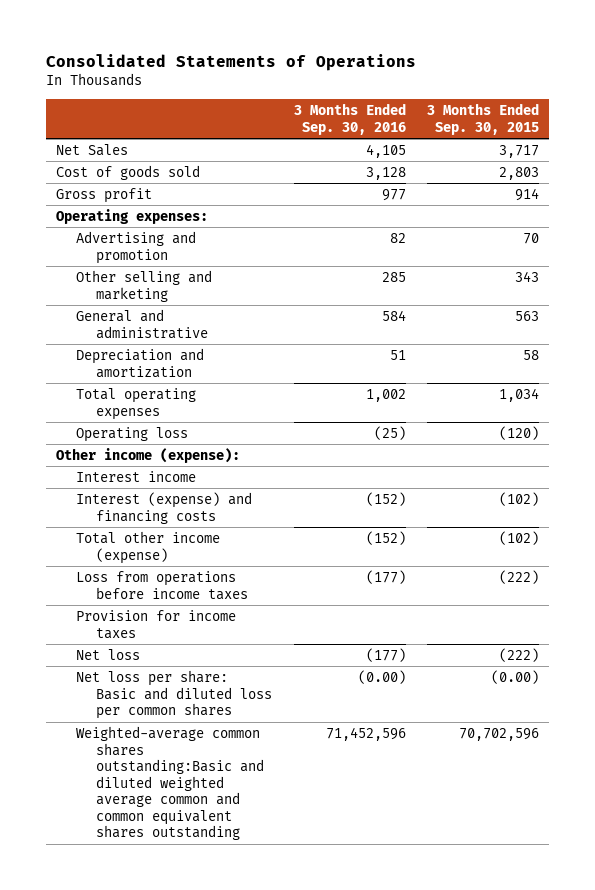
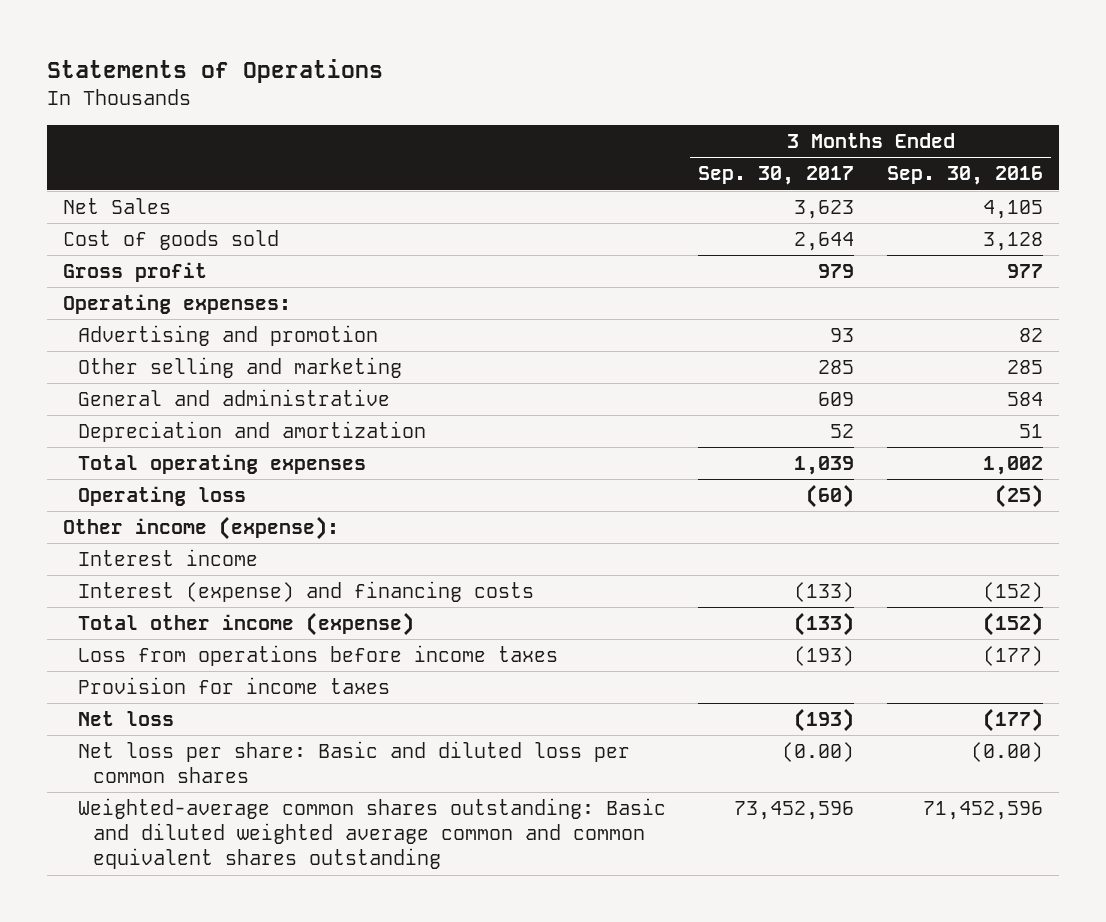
[45,53,416,71] Consolidated Statements of Operations -> [46,58,383,83] Statements of Operations
[426,102,539,135] 3 Months Ended Sep. 30, 2015 -> none
none -> [698,166,855,186] Sep. 30, 2017
[76,726,265,841] Weighted-average common shares outstanding:Basic and diluted weighted average common and common equivalent shares outstanding -> [77,798,666,870] Weighted-average common shares outstanding: Basic and diluted weighted average common and common equivalent shares outstanding

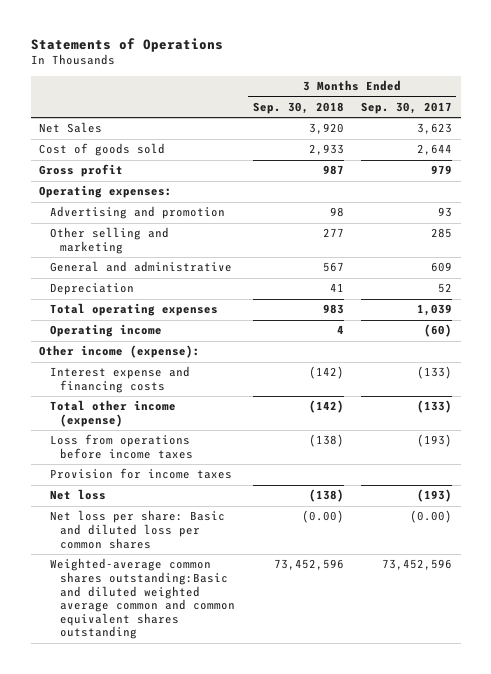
[886,166,1043,186] Sep. 30, 2016 -> none
none -> [252,101,344,114] Sep. 30, 2018
[77,421,426,443] Depreciation and amortization -> [49,283,134,296] Depreciation
[77,486,246,507] Operating loss -> [49,324,162,338] Operating income
[77,549,258,567] Interest income -> none
[77,581,534,603] Interest (expense) and financing costs -> [49,366,190,393] Interest expense and financing costs
[77,798,666,870] Weighted-average common shares outstanding: Basic and diluted weighted average common and common equivalent shares outstanding -> [49,558,236,640] Weighted-average common shares outstanding:Basic and diluted weighted average common and common equivalent shares outstanding

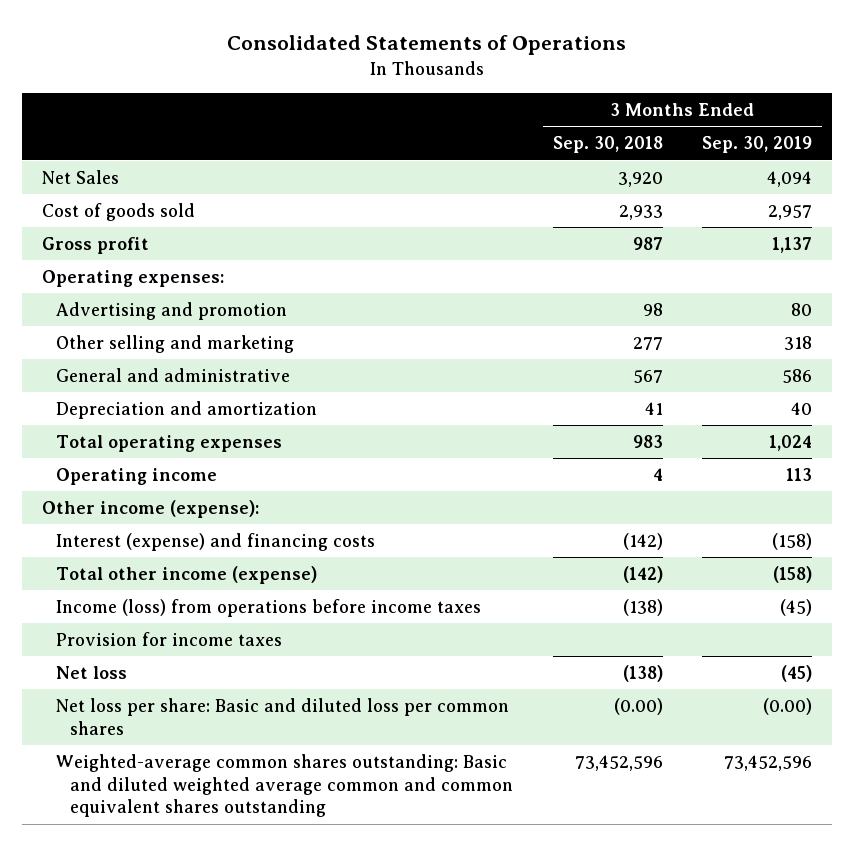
[30,37,223,52] Statements of Operations -> [227,35,627,56] Consolidated Statements of Operations
[360,101,452,114] Sep. 30, 2017 -> none
none -> [702,136,813,154] Sep. 30, 2019
[49,283,134,296] Depreciation -> [56,400,318,419] Depreciation and amortization
[49,366,190,393] Interest expense and financing costs -> [56,532,376,551] Interest (expense) and financing costs
[49,434,194,459] Loss from operations before income taxes -> [56,598,482,617] Income (loss) from operations before income taxes
[49,558,236,640] Weighted-average common shares outstanding:Basic and diluted weighted average common and common equivalent shares outstanding -> [56,753,513,818] Weighted-average common shares outstanding: Basic and diluted weighted average common and common equivalent shares outstanding

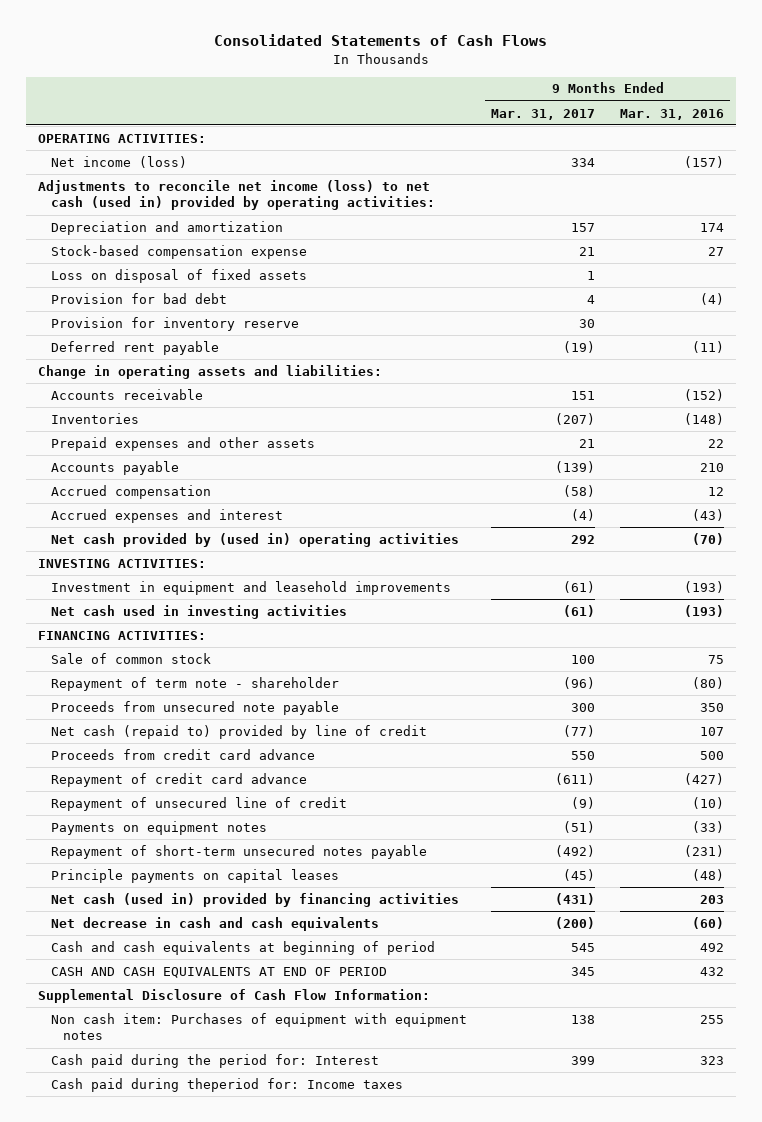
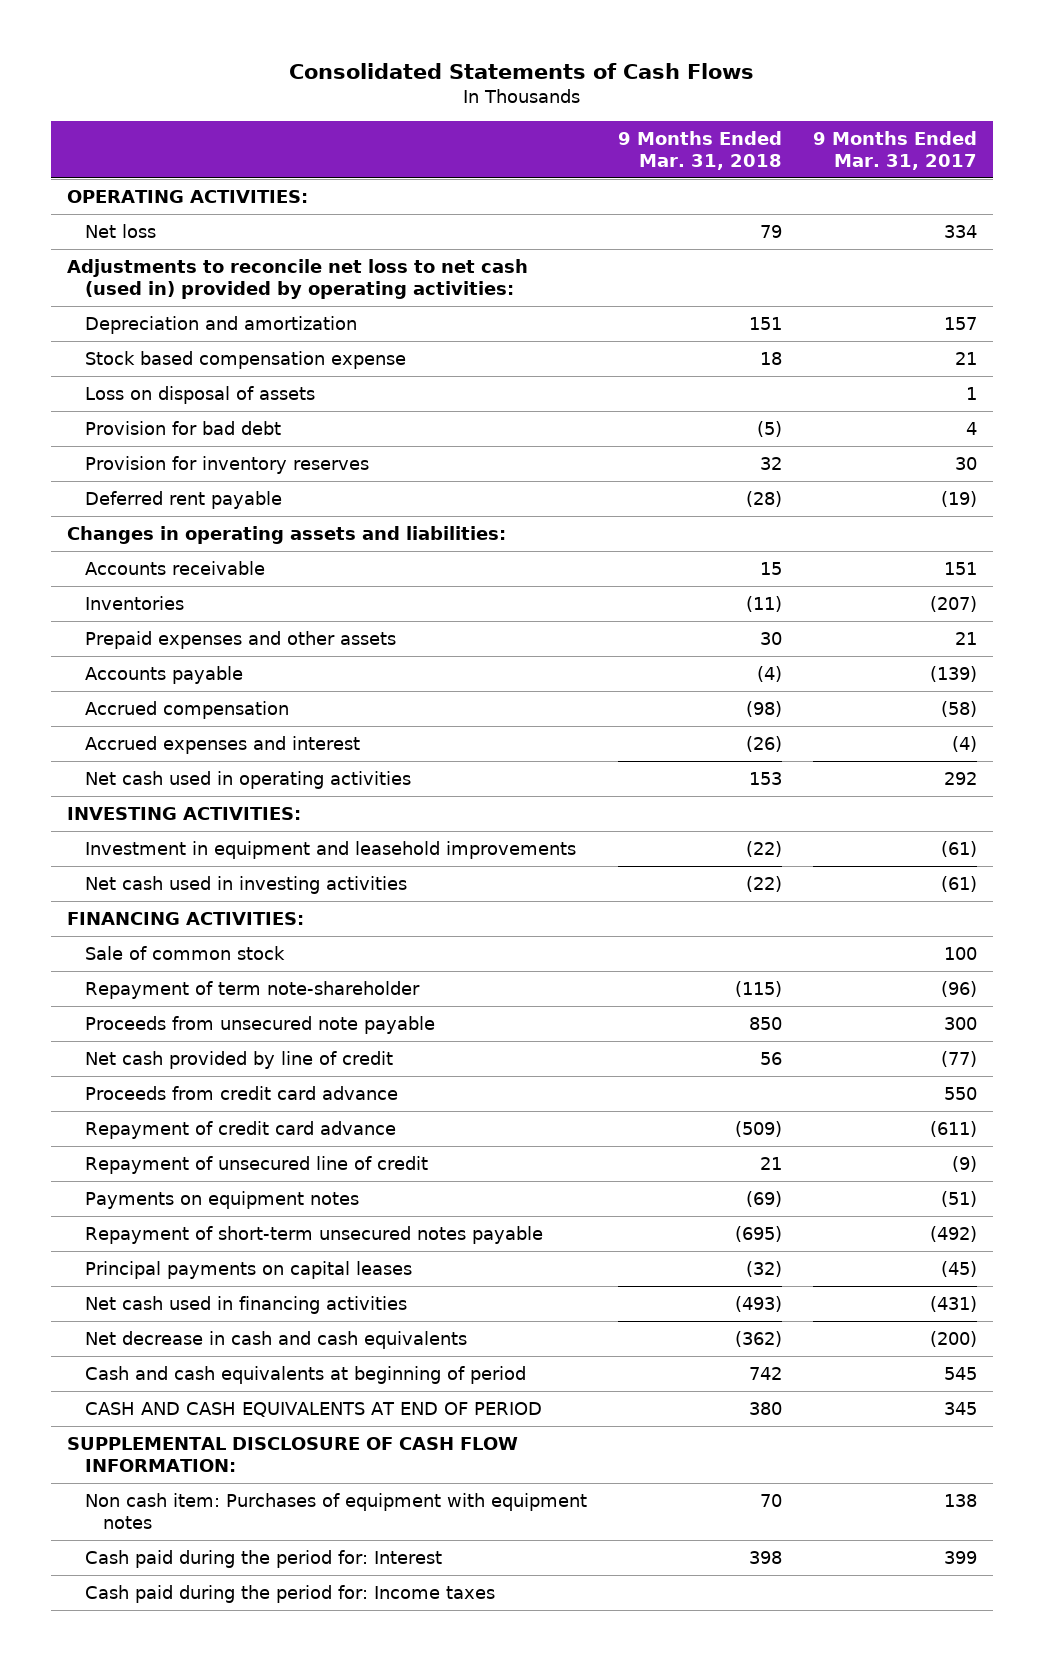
[619,108,724,120] Mar. 31, 2016 -> none
none -> [618,130,783,170] 9 Months Ended Mar. 31, 2018
[50,155,187,168] Net income (loss) -> [84,224,156,239] Net loss
[37,179,435,211] Adjustments to reconcile net income (loss) to net cash (used in) provided by operating activities: -> [66,259,528,300] Adjustments to reconcile net loss to net cash (used in) provided by operating activities:
[50,244,307,259] Stock-based compensation expense -> [84,351,406,370] Stock based compensation expense
[50,268,307,283] Loss on disposal of fixed assets -> [84,386,315,405] Loss on disposal of assets
[50,316,299,331] Provision for inventory reserve -> [84,456,369,475] Provision for inventory reserves
[37,364,382,379] Change in operating assets and liabilities: -> [66,526,506,545] Changes in operating assets and liabilities:
[50,532,459,547] Net cash provided by (used in) operating activities -> [84,771,411,790] Net cash used in operating activities
[50,676,339,691] Repayment of term note - shareholder -> [84,981,420,1000] Repayment of term note-shareholder
[50,724,427,739] Net cash (repaid to) provided by line of credit -> [84,1051,393,1070] Net cash provided by line of credit
[50,868,339,883] Principle payments on capital leases -> [84,1261,412,1280] Principal payments on capital leases
[50,892,459,907] Net cash (used in) provided by financing activities -> [84,1296,407,1315] Net cash used in financing activities
[37,988,430,1003] Supplemental Disclosure of Cash Flow Information: -> [66,1437,518,1473] SUPPLEMENTAL DISCLOSURE OF CASH FLOW INFORMATION:
[50,1077,403,1092] Cash paid during theperiod for: Income taxes -> [84,1585,495,1604] Cash paid during the period for: Income taxes

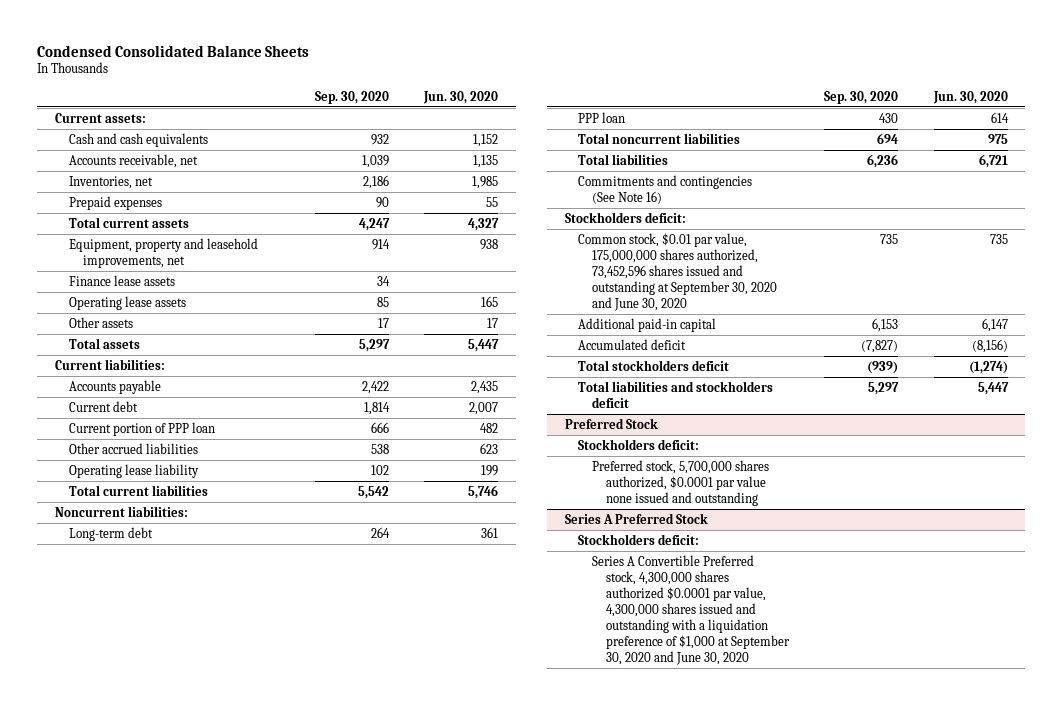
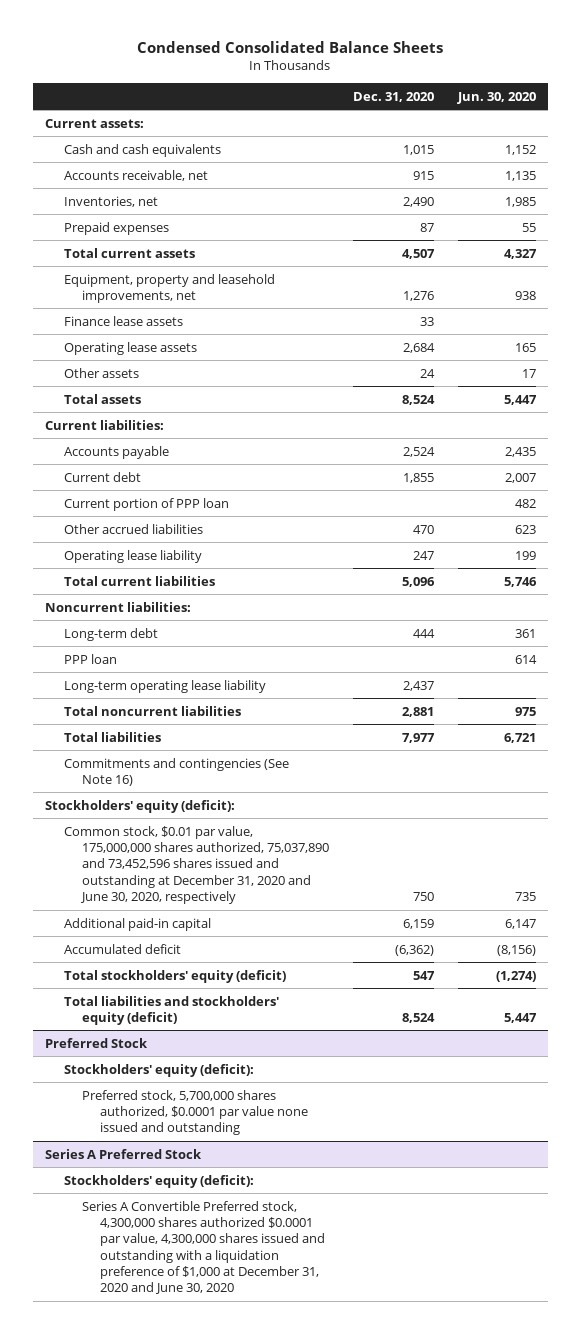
[314,90,389,104] Sep. 30, 2020 -> none
none -> [352,91,434,102] Dec. 31, 2020
none -> [63,679,266,693] Long-term operating lease liability
[564,211,686,223] Stockholders deficit: -> [45,799,236,813] Stockholders' equity (deficit):
[578,232,778,311] Common stock, $0.01 par value, 175,000,000 shares authorized, 73,452,596 shares issued and outstanding at September 30, 2020 and June 30, 2020 -> [63,825,329,904] Common stock, $0.01 par value, 175,000,000 shares authorized, 75,037,890 and 73,452,596 shares issued and outstanding at December 31, 2020 and June 30, 2020, respectively
[578,359,730,371] Total stockholders deficit -> [63,969,286,983] Total stockholders' equity (deficit)
[578,380,774,408] Total liabilities and stockholders deficit -> [63,995,279,1025] Total liabilities and stockholders' equity (deficit)
[578,438,700,450] Stockholders deficit: -> [63,1063,254,1077] Stockholders' equity (deficit):
[578,533,700,545] Stockholders deficit: -> [63,1174,254,1188] Stockholders' equity (deficit):
[592,554,791,665] Series A Convertible Preferred stock, 4,300,000 shares authorized $0.0001 par value, 4,300,000 shares issued and outstanding with a liquidation preference of $1,000 at September 30, 2020 and June 30, 2020 -> [81,1200,326,1295] Series A Convertible Preferred stock, 4,300,000 shares authorized $0.0001 par value, 4,300,000 shares issued and outstanding with a liquidation preference of $1,000 at December 31, 2020 and June 30, 2020

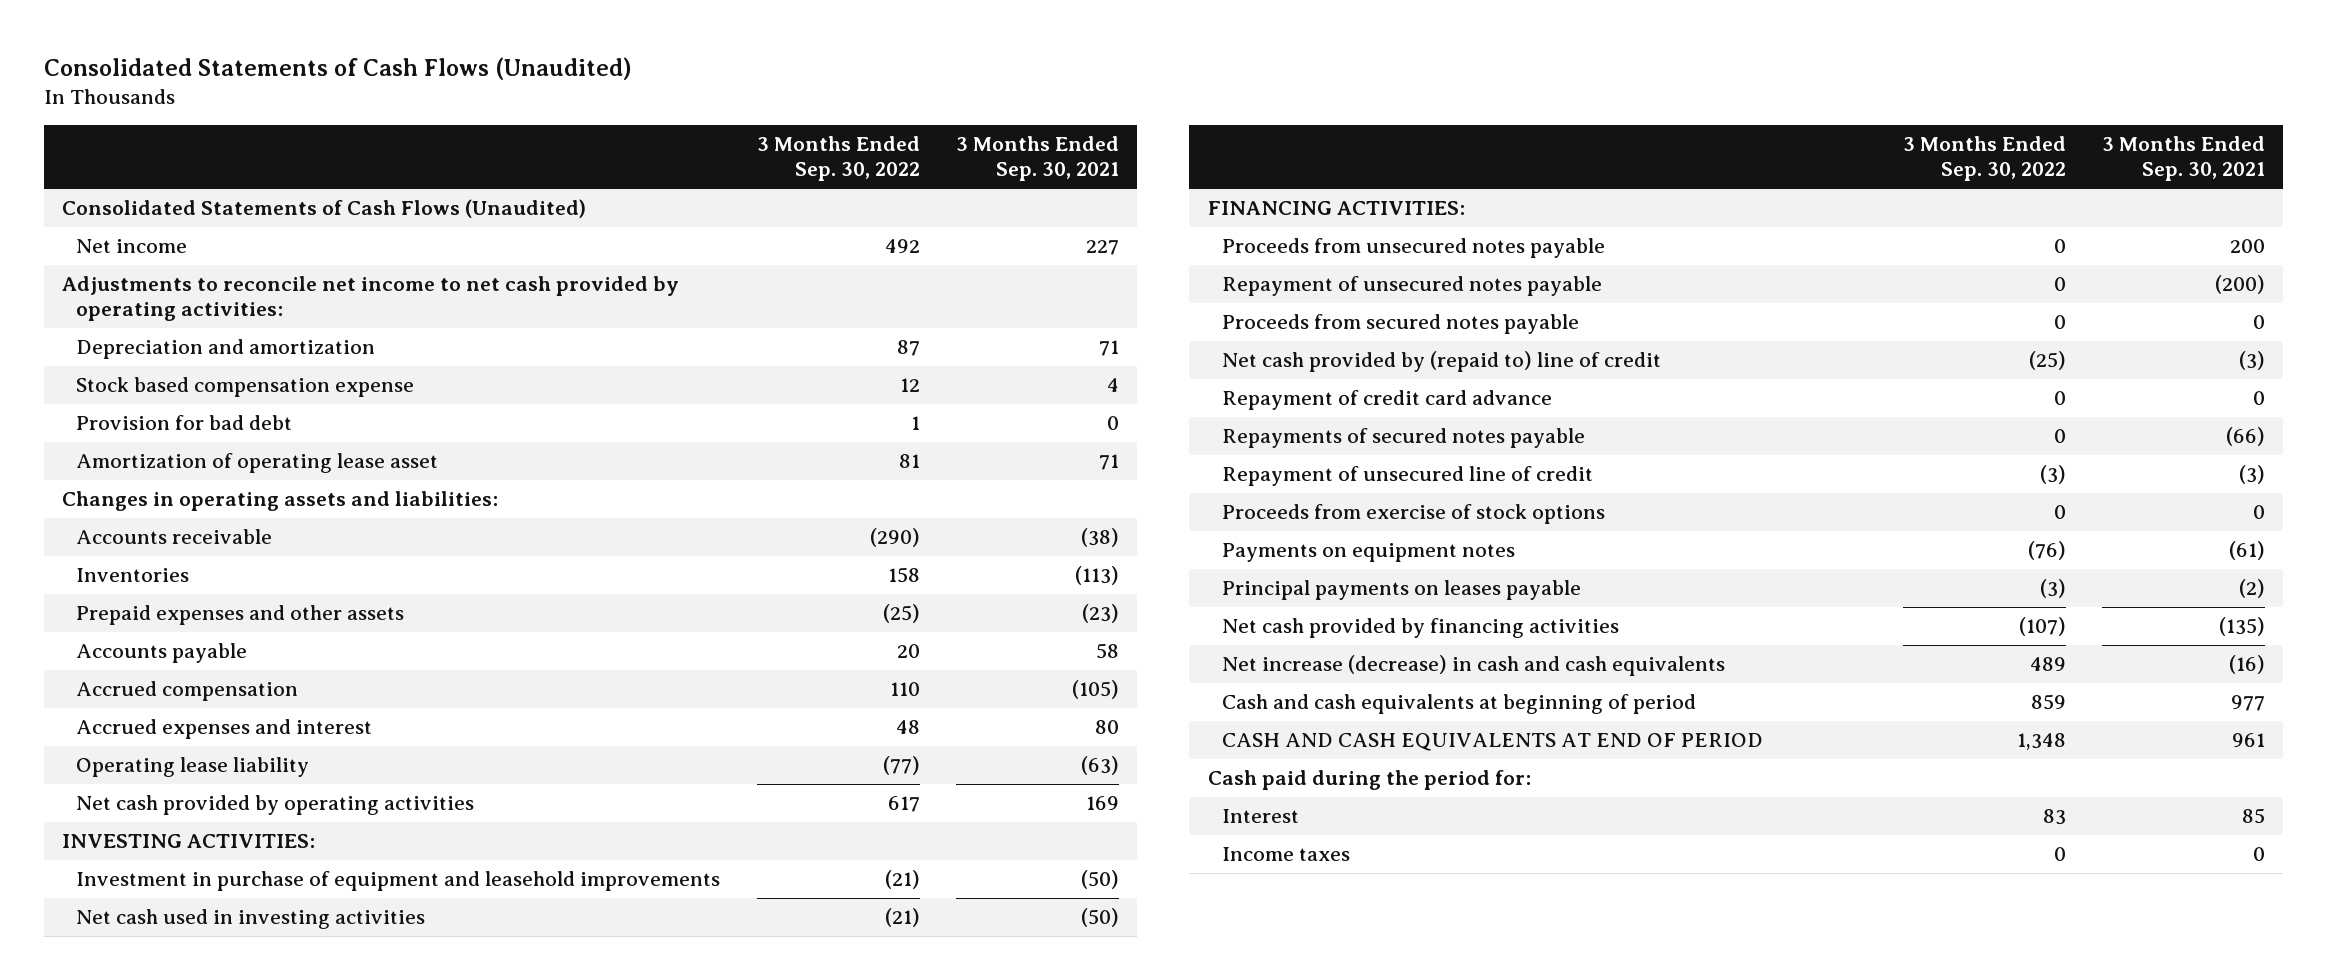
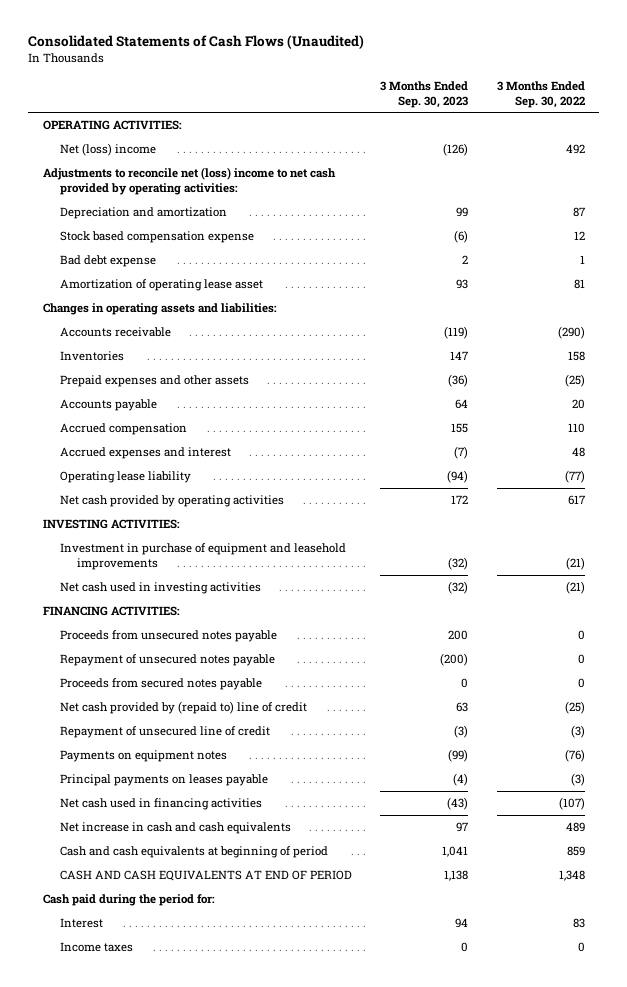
[956,136,1120,181] 3 Months Ended Sep. 30, 2021 -> none
none -> [380,80,469,108] 3 Months Ended Sep. 30, 2023
[61,199,586,219] Consolidated Statements of Cash Flows (Unaudited) -> none
none -> [42,120,182,131] OPERATING ACTIVITIES:
[76,239,188,254] Net income -> [59,143,156,157] Net (loss) income
[61,276,679,322] Adjustments to reconcile net income to net cash provided by operating activities: -> [42,167,336,195] Adjustments to reconcile net (loss) income to net cash provided by operating activities:
[76,415,293,431] Provision for bad debt -> [59,255,156,268] Bad debt expense
[1222,390,1553,411] Repayment of credit card advance -> none
[1222,428,1586,449] Repayments of secured notes payable -> none
[1222,504,1606,525] Proceeds from exercise of stock options -> none
[1222,618,1620,639] Net cash provided by financing activities -> [59,798,262,811] Net cash used in financing activities
[1222,655,1726,677] Net increase (decrease) in cash and cash equivalents -> [59,822,291,835] Net increase in cash and cash equivalents

